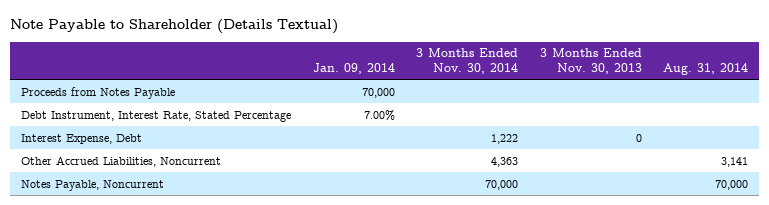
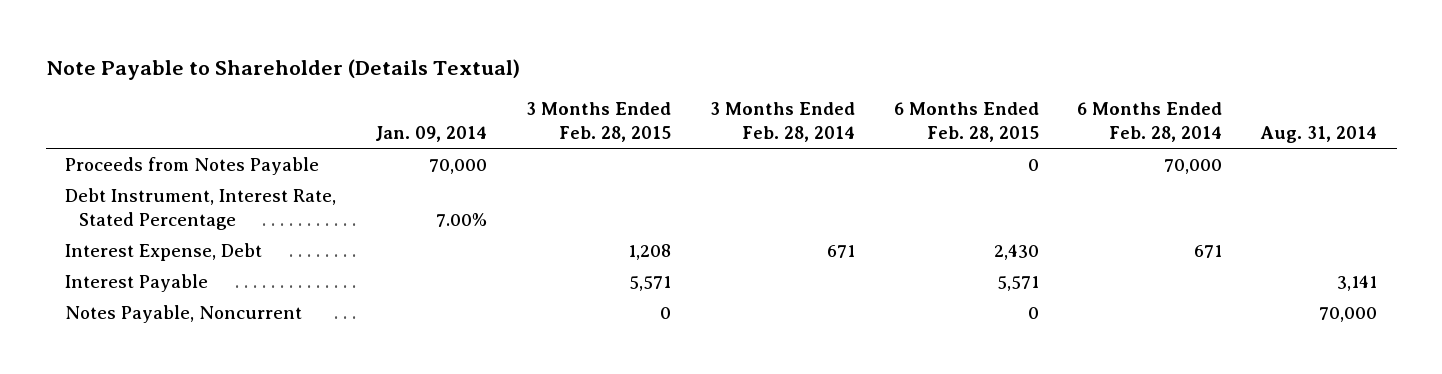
[416,48,519,75] 3 Months Ended Nov. 30, 2014 -> none
[539,48,642,75] 3 Months Ended Nov. 30, 2013 -> none
none -> [525,102,671,143] 3 Months Ended Feb. 28, 2015
none -> [709,102,855,143] 3 Months Ended Feb. 28, 2014
none -> [893,102,1039,143] 6 Months Ended Feb. 28, 2015
none -> [1077,102,1223,143] 6 Months Ended Feb. 28, 2014
[21,155,222,167] Other Accrued Liabilities, Noncurrent -> [65,273,209,292] Interest Payable

